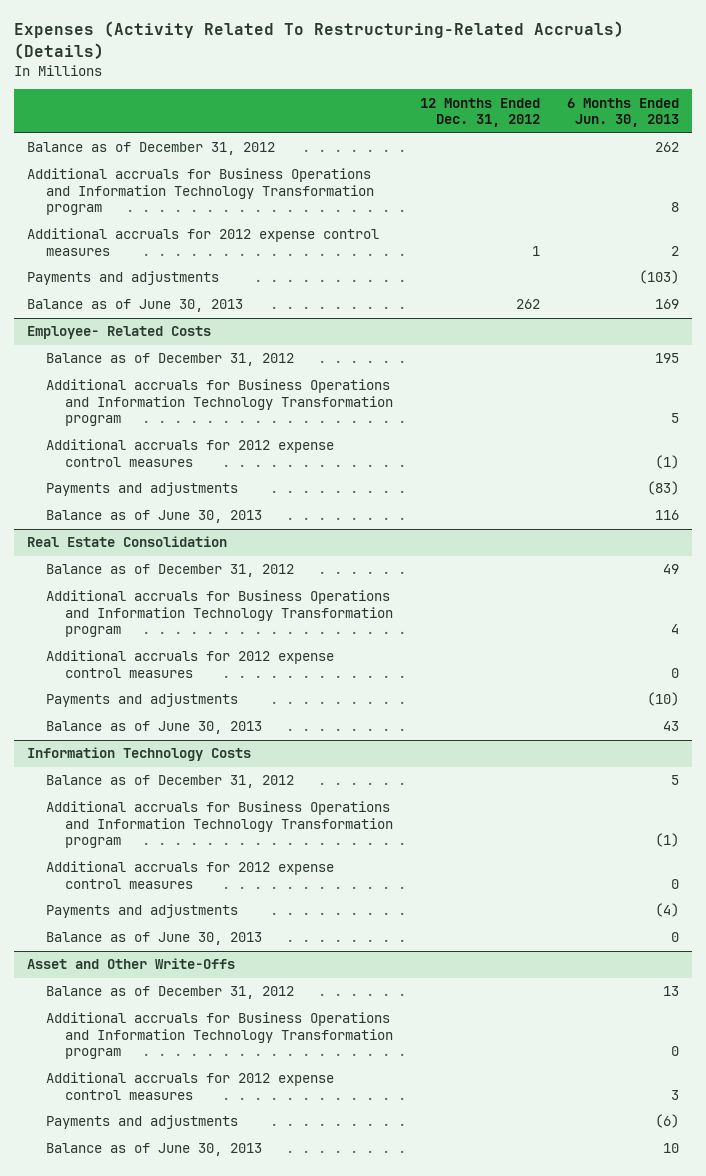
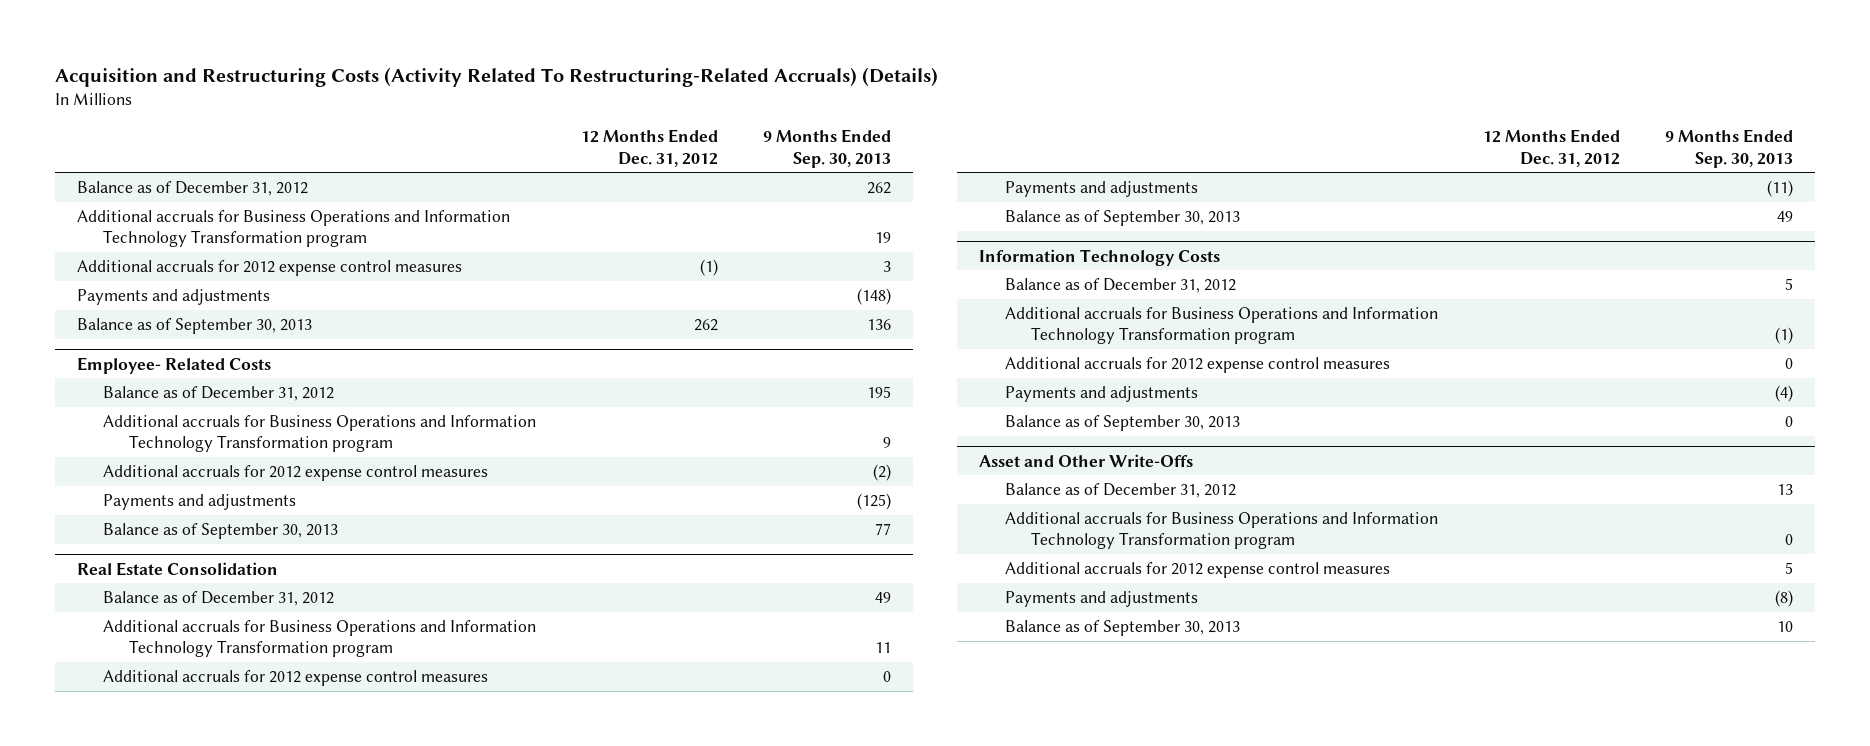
[13,21,624,59] Expenses (Activity Related To Restructuring-Related Accruals) (Details) -> [54,66,938,87] Acquisition and Restructuring Costs (Activity Related To Restructuring-Related Accruals) (Details)
[566,97,679,128] 6 Months Ended Jun. 30, 2013 -> none
none -> [762,129,891,168] 9 Months Ended Sep. 30, 2013
[531,245,540,256] 1 -> [700,258,719,276] (1)
[27,299,244,313] Balance as of June 30, 2013 -> [77,317,313,334] Balance as of September 30, 2013
[46,510,263,524] Balance as of June 30, 2013 -> [103,522,339,539] Balance as of September 30, 2013
[46,721,263,735] Balance as of June 30, 2013 -> [1004,209,1240,226] Balance as of September 30, 2013
[46,932,263,946] Balance as of June 30, 2013 -> [1004,414,1240,431] Balance as of September 30, 2013
[46,1143,263,1157] Balance as of June 30, 2013 -> [1004,619,1240,636] Balance as of September 30, 2013

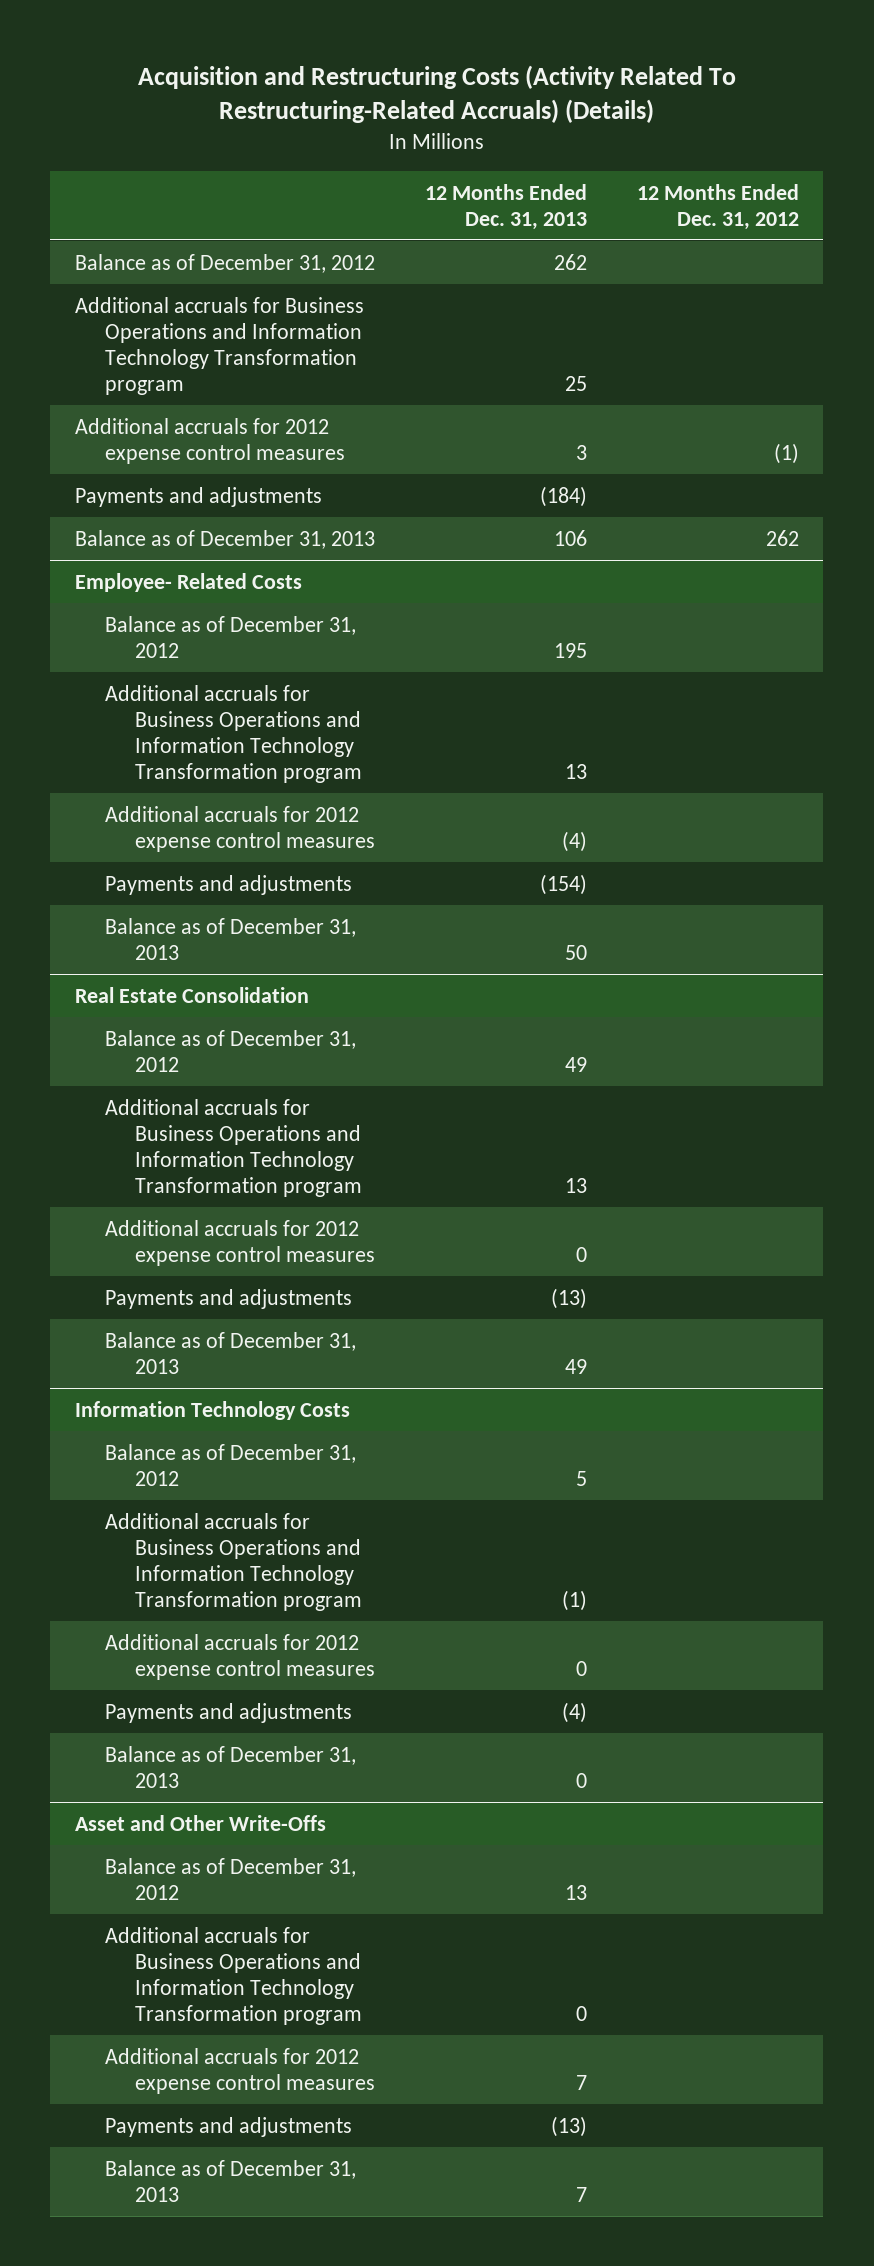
[762,129,891,168] 9 Months Ended Sep. 30, 2013 -> none
none -> [424,183,587,230] 12 Months Ended Dec. 31, 2013
[77,317,313,334] Balance as of September 30, 2013 -> [75,529,376,549] Balance as of December 31, 2013
[103,522,339,539] Balance as of September 30, 2013 -> [105,917,357,960] Balance as of December 31, 2013
[1004,209,1240,226] Balance as of September 30, 2013 -> [105,1331,357,1374] Balance as of December 31, 2013
[1004,414,1240,431] Balance as of September 30, 2013 -> [105,1745,357,1788] Balance as of December 31, 2013
[1004,619,1240,636] Balance as of September 30, 2013 -> [105,2159,357,2202] Balance as of December 31, 2013

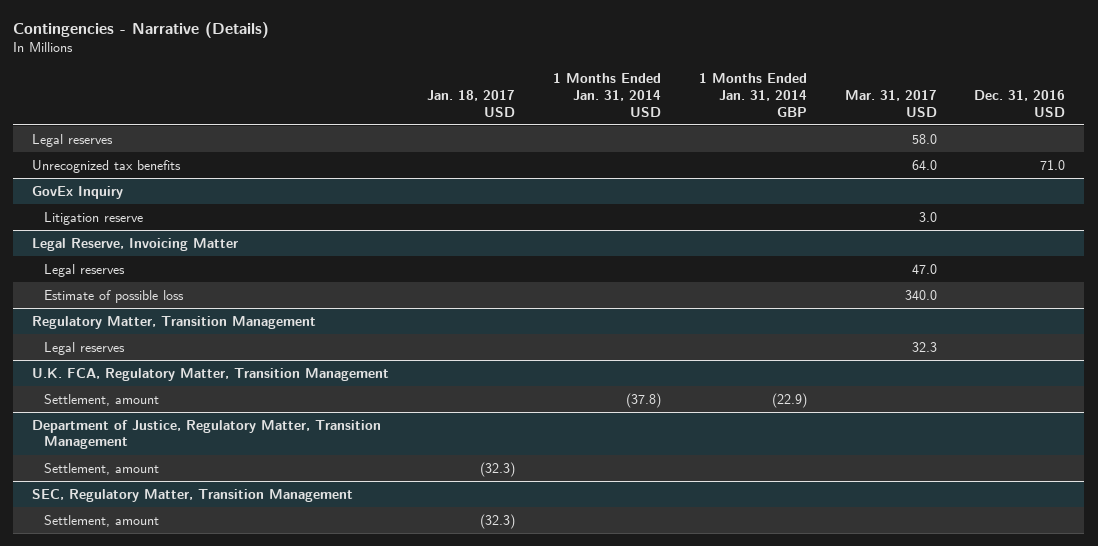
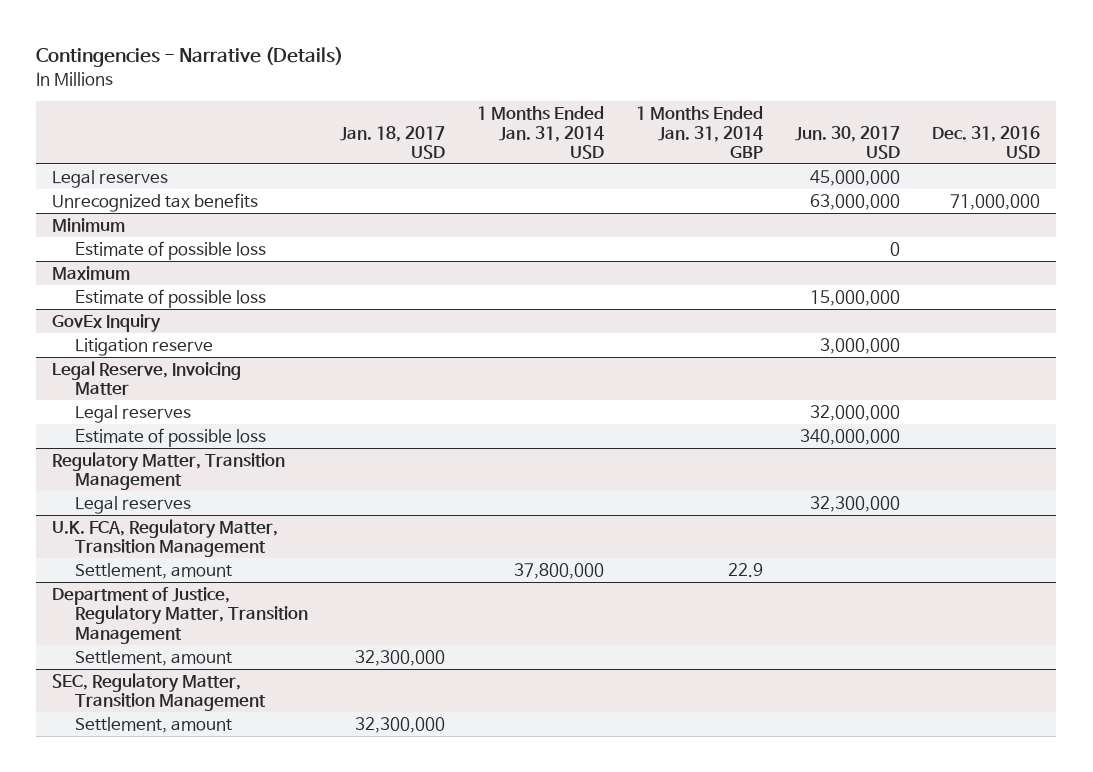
[844,89,937,117] Mar. 31, 2017 USD -> none
none -> [795,125,901,160] Jun. 30, 2017 USD
[1040,159,1066,170] 71.0 -> [950,193,1041,210] 71,000,000
none -> [52,217,126,232] Minimum
none -> [74,240,266,260] Estimate of possible loss
none -> [52,265,131,280] Maximum
none -> [74,288,266,308] Estimate of possible loss
[625,392,661,408] (37.8) -> [513,562,604,579] 37,800,000
[771,392,807,408] (22.9) -> [728,562,764,577] 22.9
[480,461,516,477] (32.3) -> [354,649,445,666] 32,300,000
[480,513,516,529] (32.3) -> [354,716,445,733] 32,300,000

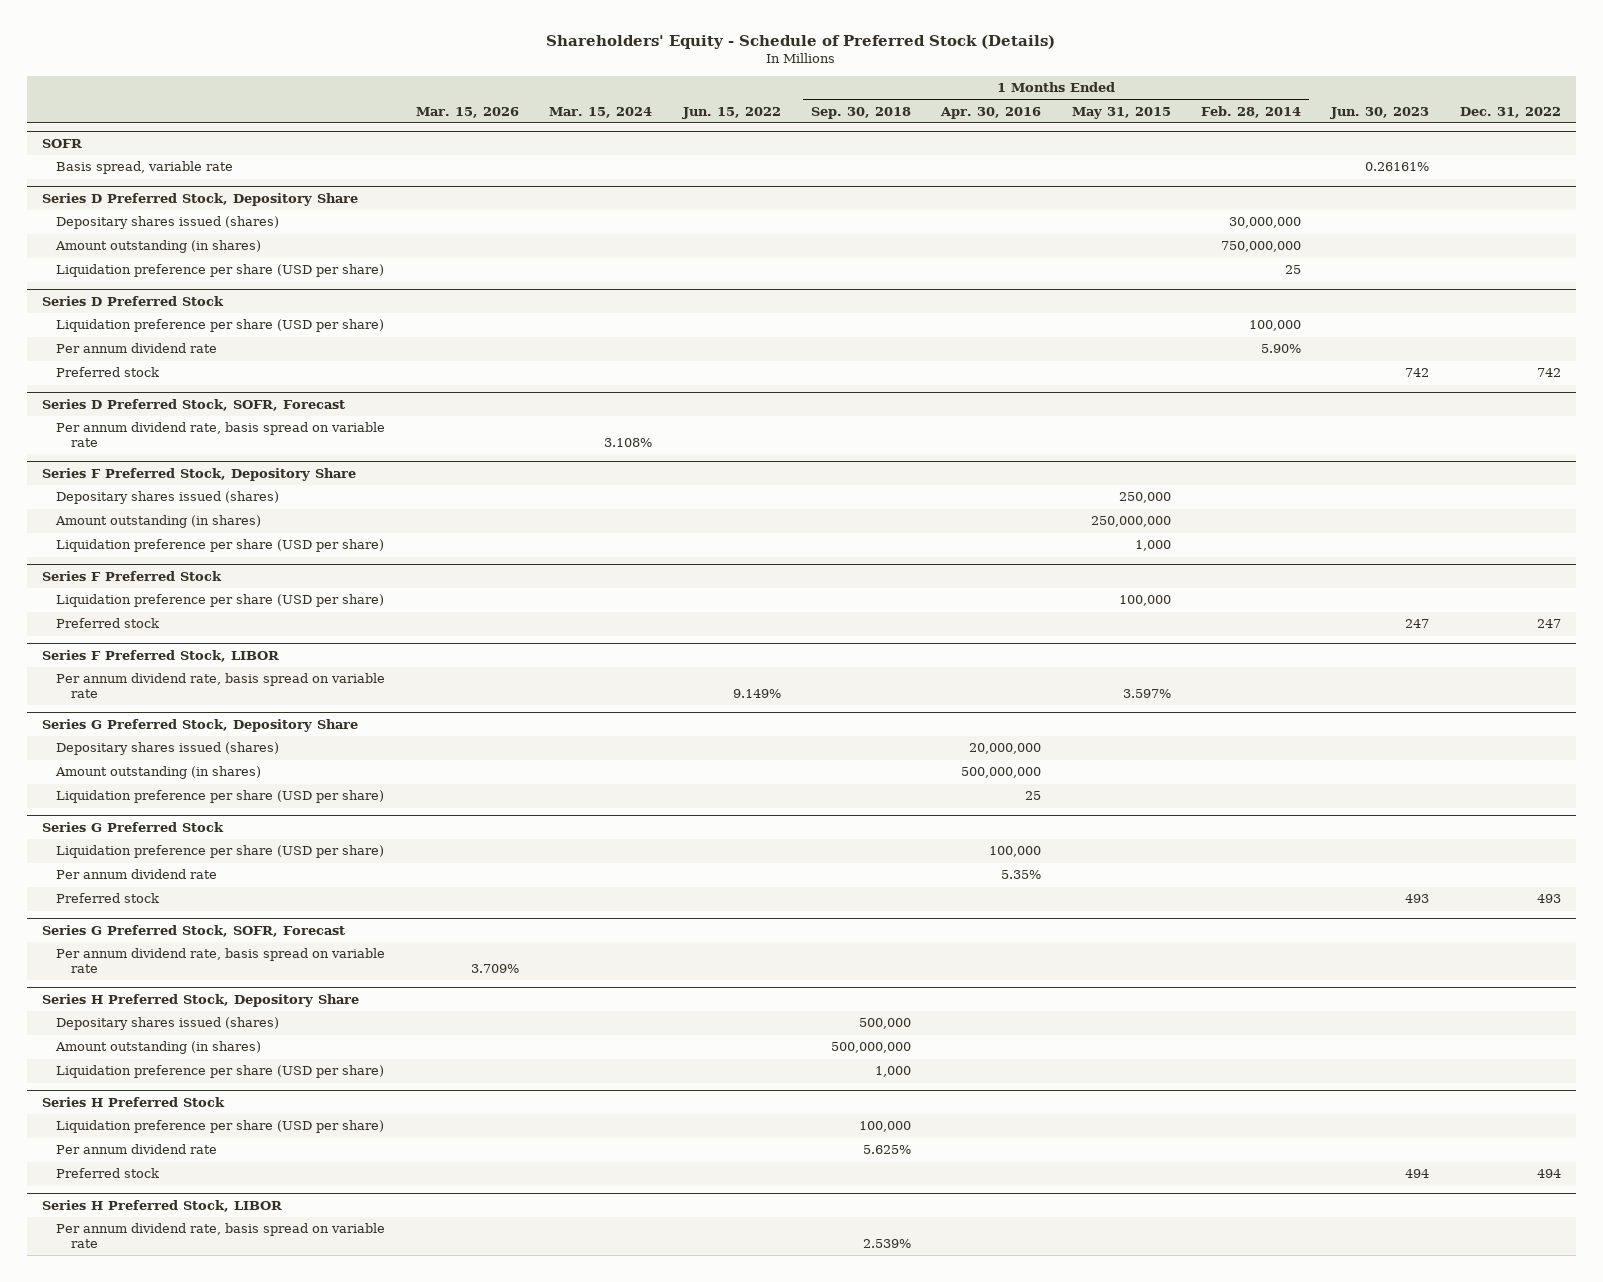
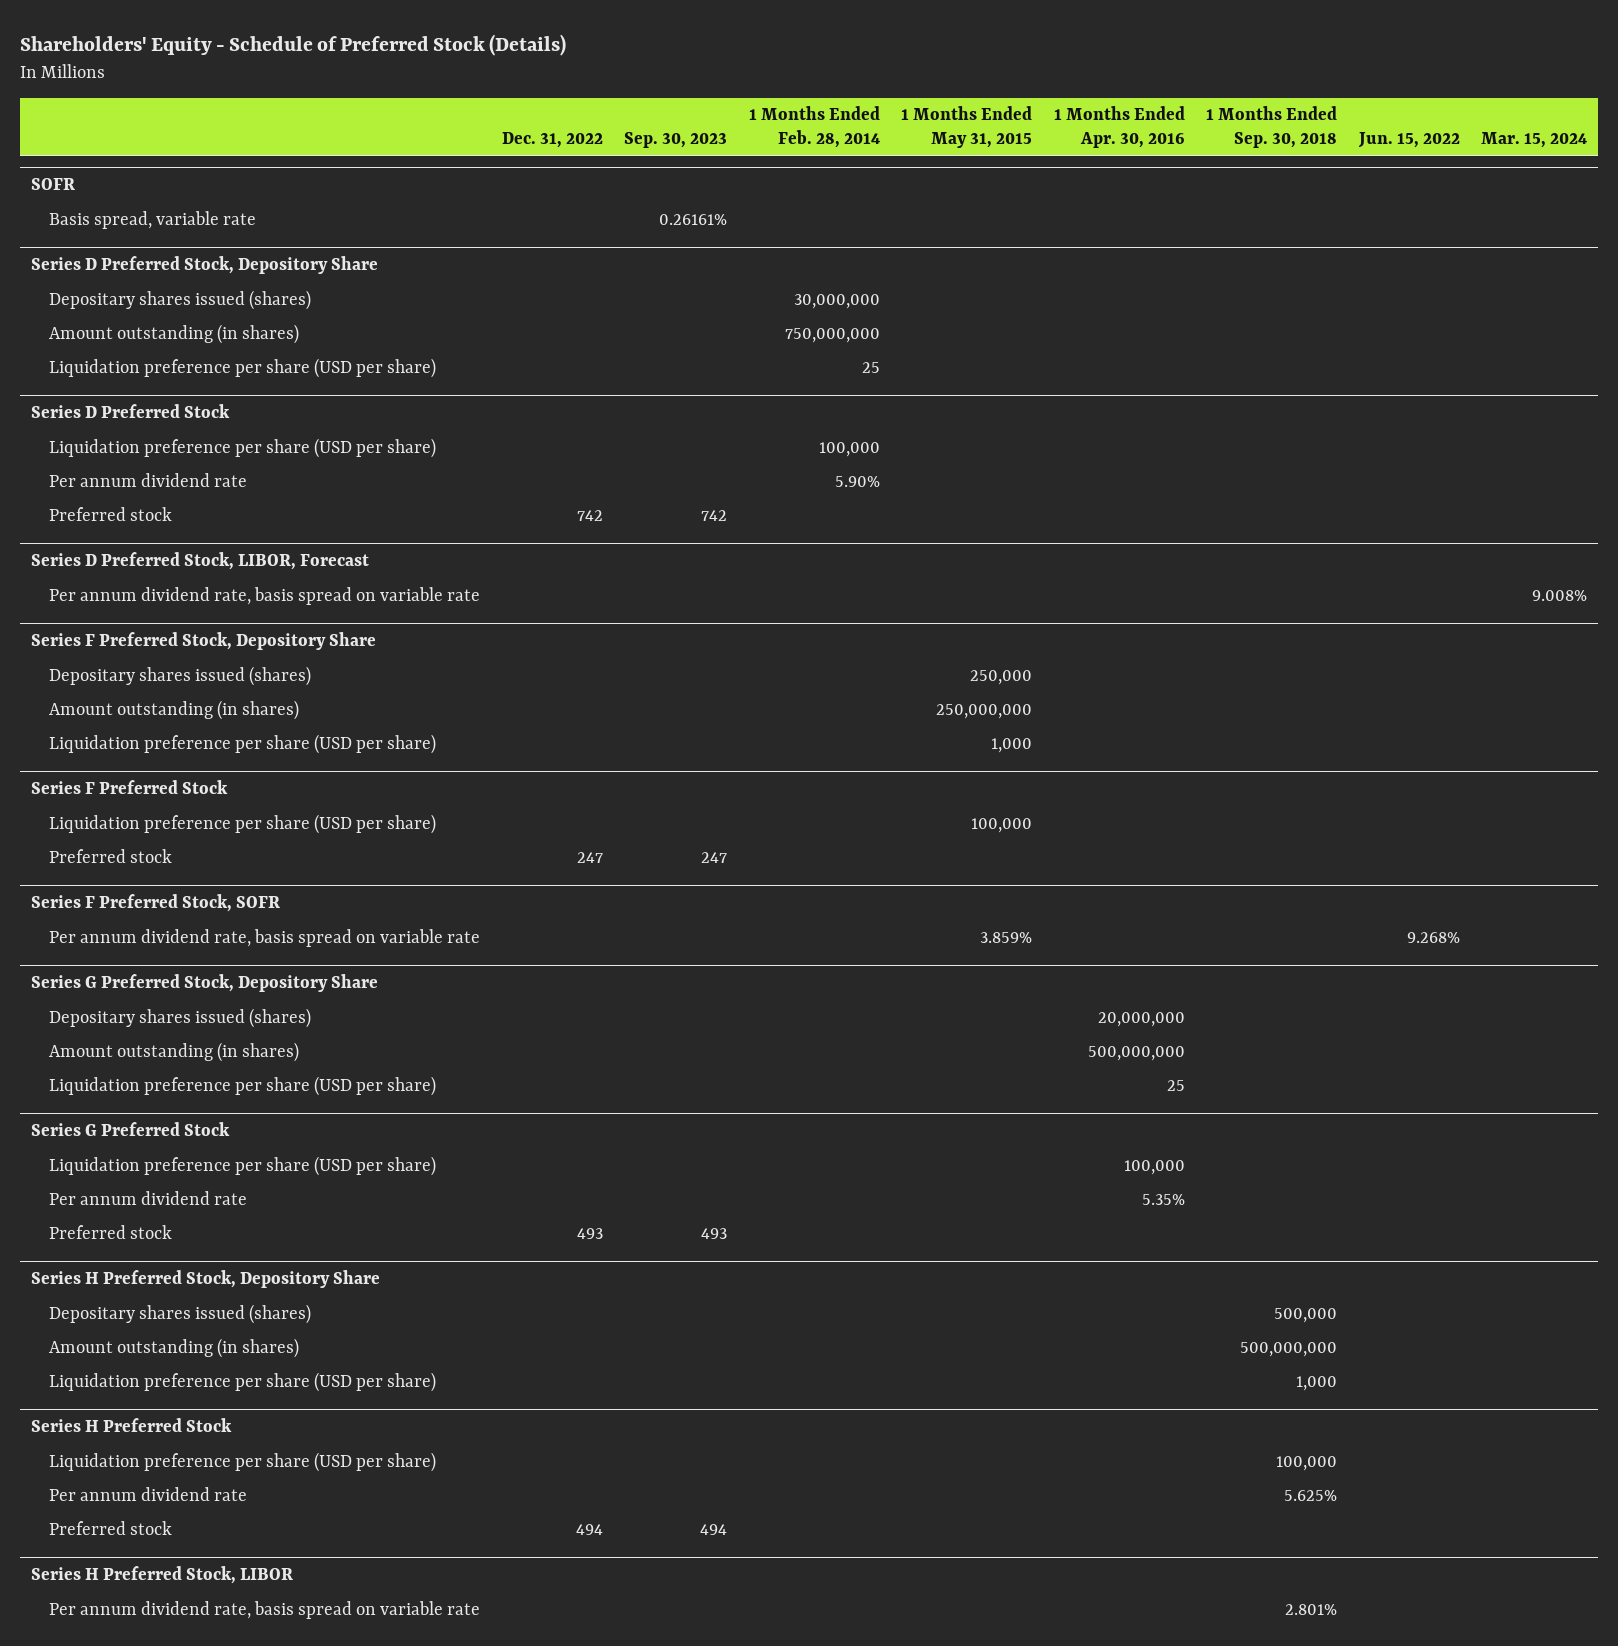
[415,106,519,118] Mar. 15, 2026 -> none
[1330,106,1430,119] Jun. 30, 2023 -> none
none -> [624,132,728,149] Sep. 30, 2023
[42,398,346,411] Series D Preferred Stock, SOFR, Forecast -> [30,552,369,571] Series D Preferred Stock, LIBOR, Forecast
[604,438,653,448] 3.108% -> [1532,589,1588,601] 9.008%
[42,649,280,662] Series F Preferred Stock, LIBOR -> [30,894,280,913] Series F Preferred Stock, SOFR
[732,689,781,699] 9.149% -> [1406,931,1460,943] 9.268%
[1122,689,1171,699] 3.597% -> [980,931,1033,943] 3.859%
[42,924,346,937] Series G Preferred Stock, SOFR, Forecast -> none
[56,948,386,974] Per annum dividend rate, basis spread on variable rate -> none
[862,1239,911,1249] 2.539% -> [1285,1603,1338,1615] 2.801%

